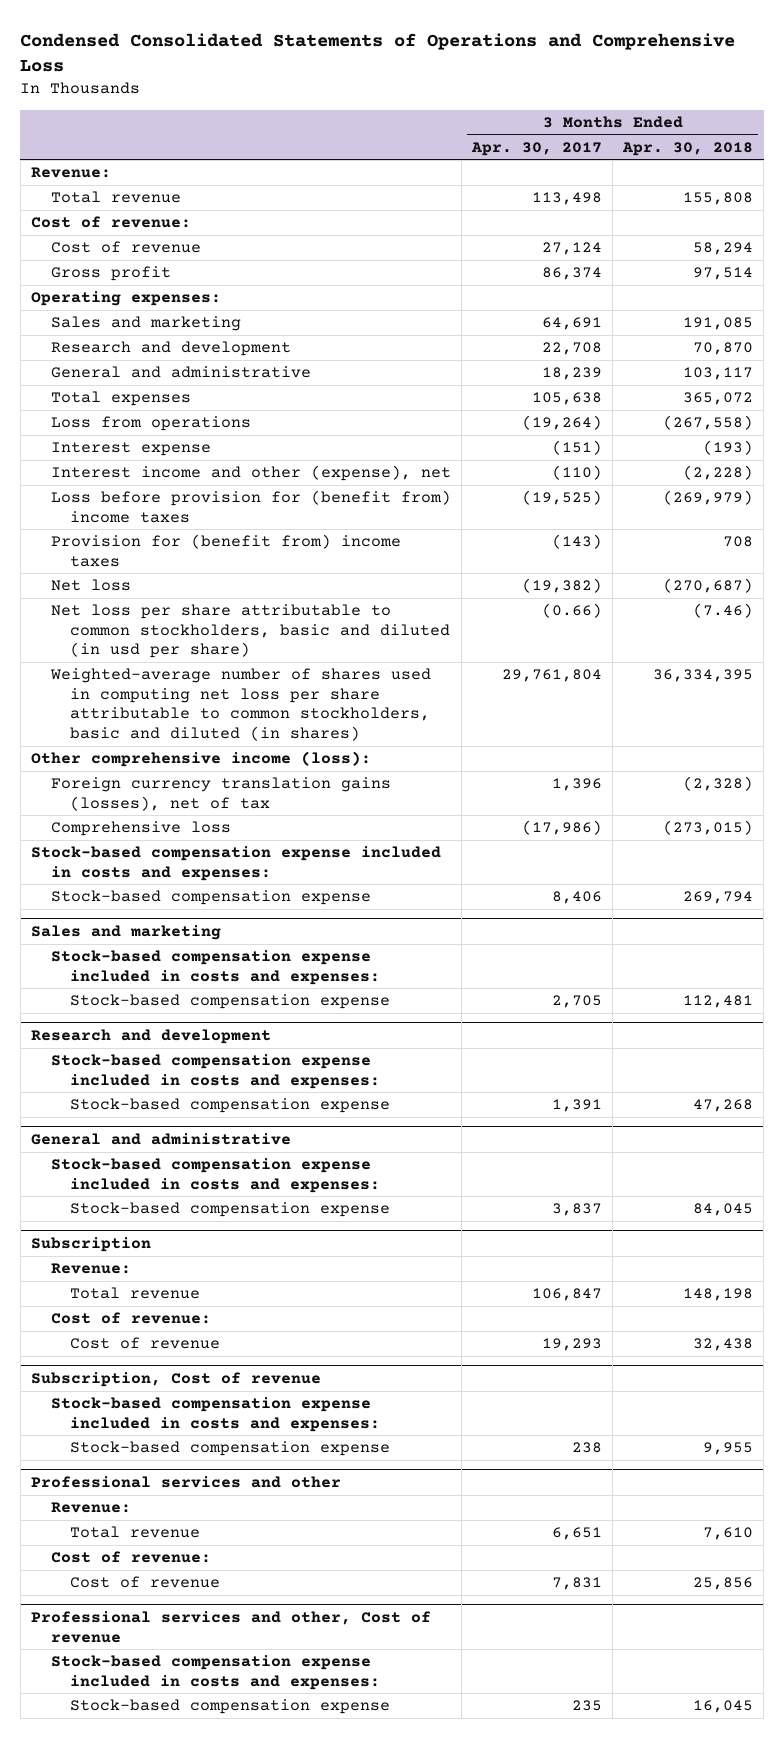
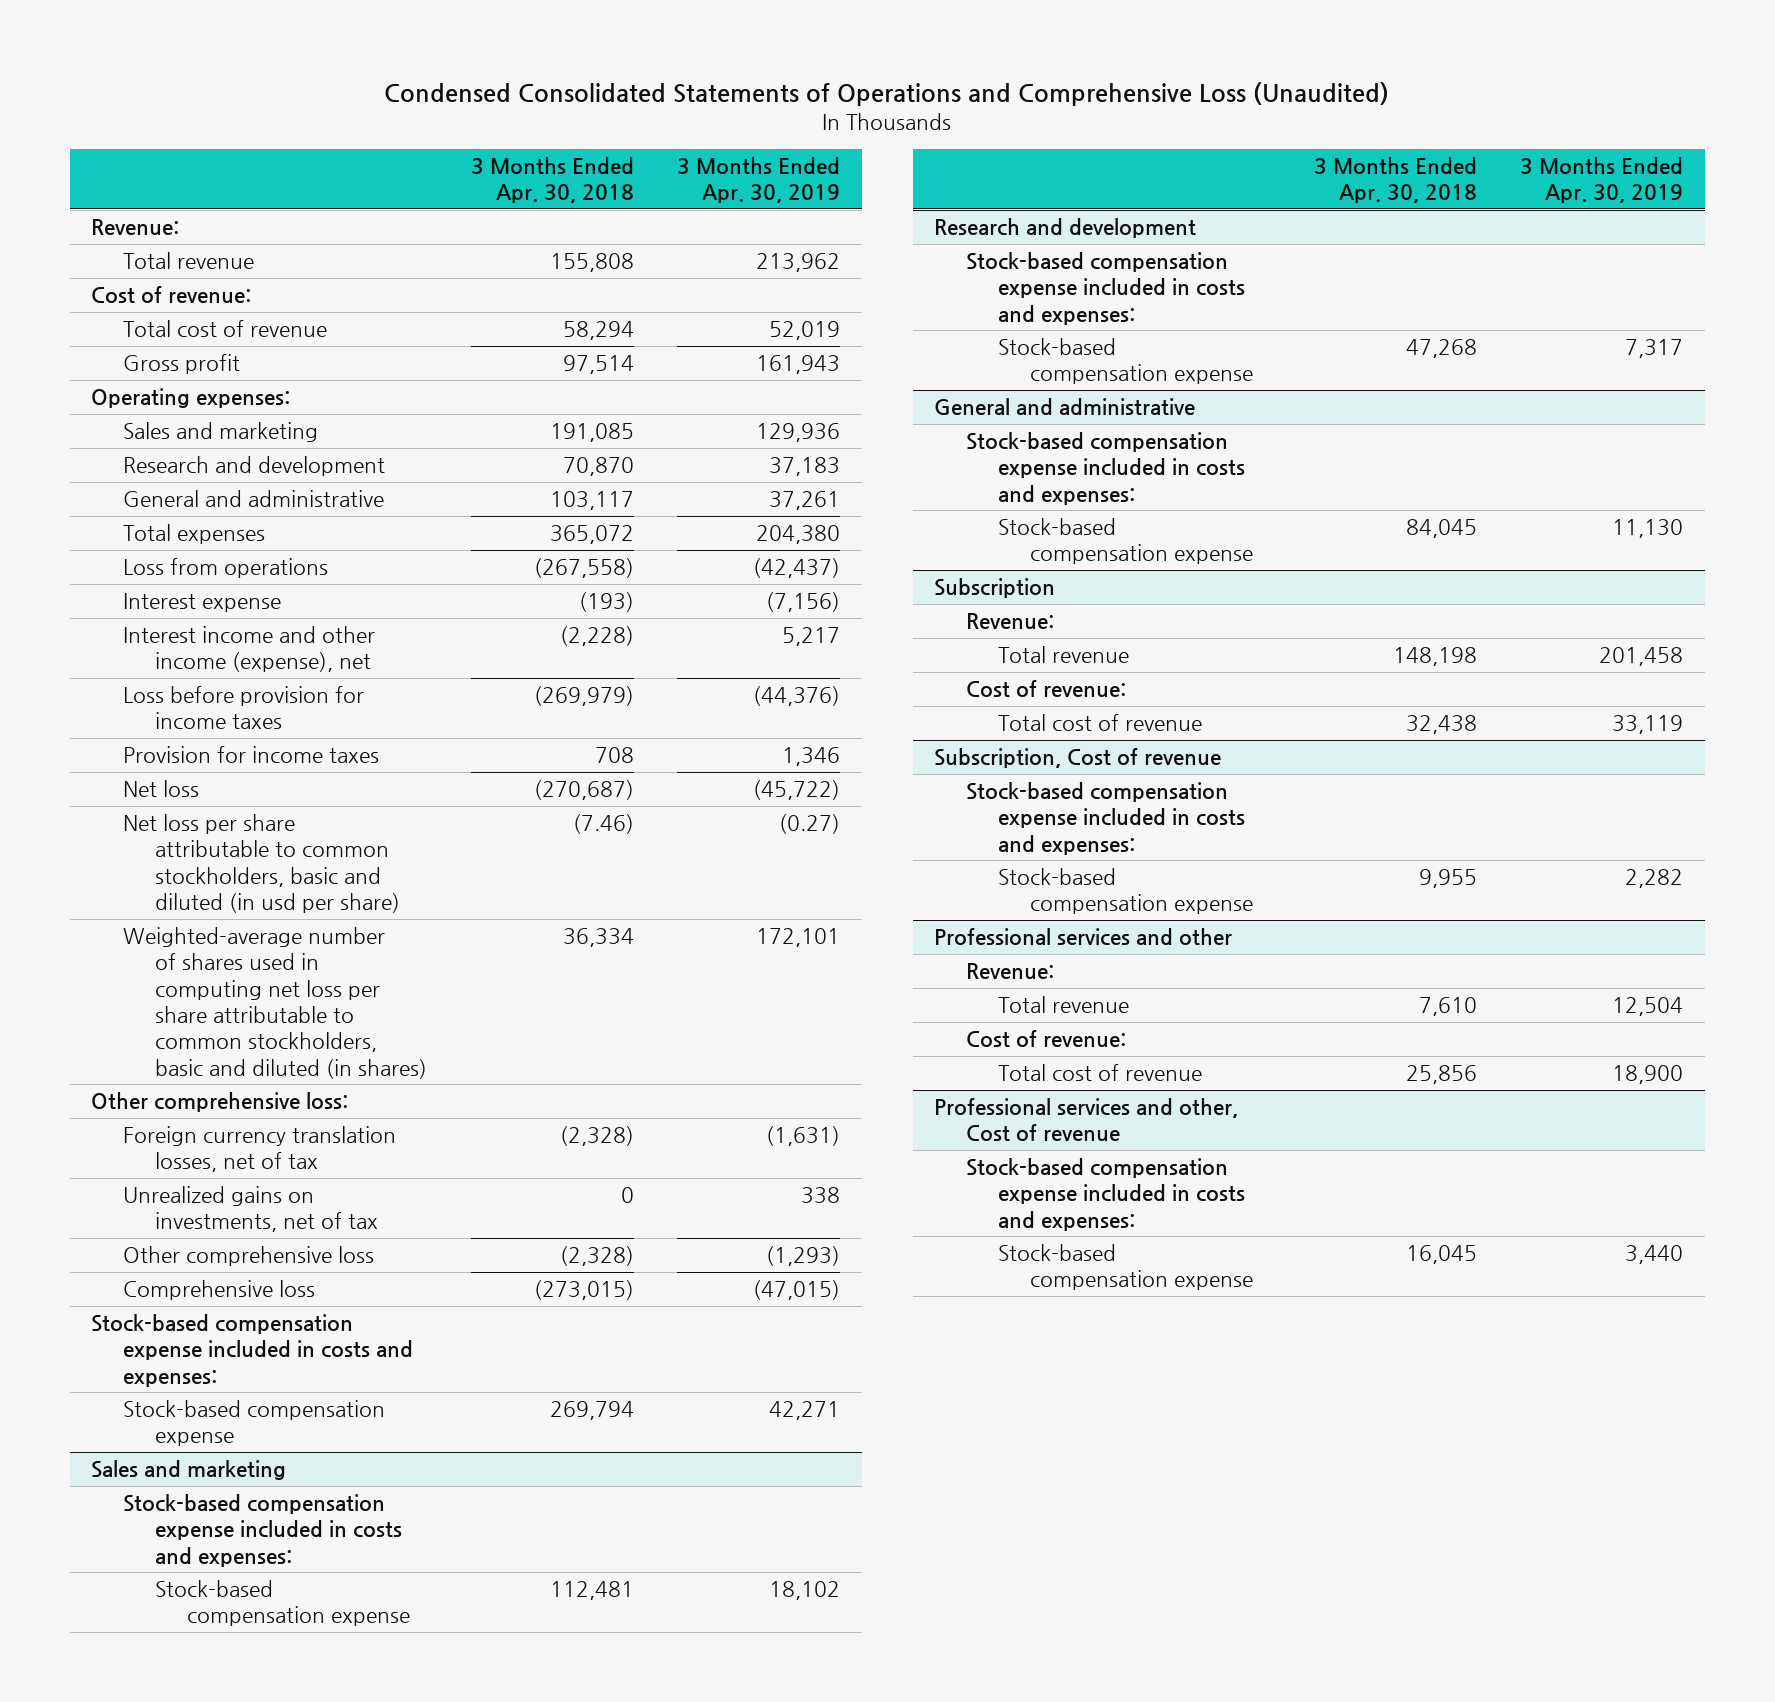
[20,32,736,73] Condensed Consolidated Statements of Operations and Comprehensive Loss -> [384,82,1390,107] Condensed Consolidated Statements of Operations and Comprehensive Loss (Unaudited)
[470,141,602,156] Apr. 30, 2017 -> none
none -> [677,156,841,204] 3 Months Ended Apr. 30, 2019
[50,241,201,254] Cost of revenue -> [123,319,328,337] Total cost of revenue
[50,465,451,482] Interest income and other (expense), net -> [123,625,376,673] Interest income and other income (expense), net
[50,490,451,523] Loss before provision for (benefit from) income taxes -> [123,685,365,730] Loss before provision for income taxes
[50,534,401,567] Provision for (benefit from) income taxes -> [123,745,380,763] Provision for income taxes
[653,669,754,683] 36,334,395 -> [562,927,634,947] 36,334
[31,751,372,768] Other comprehensive income (loss): -> [91,1091,349,1112] Other comprehensive loss:
[50,777,391,811] Foreign currency translation gains (losses), net of tax -> [123,1125,397,1173] Foreign currency translation losses, net of tax
none -> [123,1185,379,1233] Unrealized gains on investments, net of tax
none -> [123,1245,375,1266] Other comprehensive loss
[70,1337,221,1350] Cost of revenue -> [998,713,1203,731] Total cost of revenue
[70,1576,221,1589] Cost of revenue -> [998,1063,1203,1081] Total cost of revenue

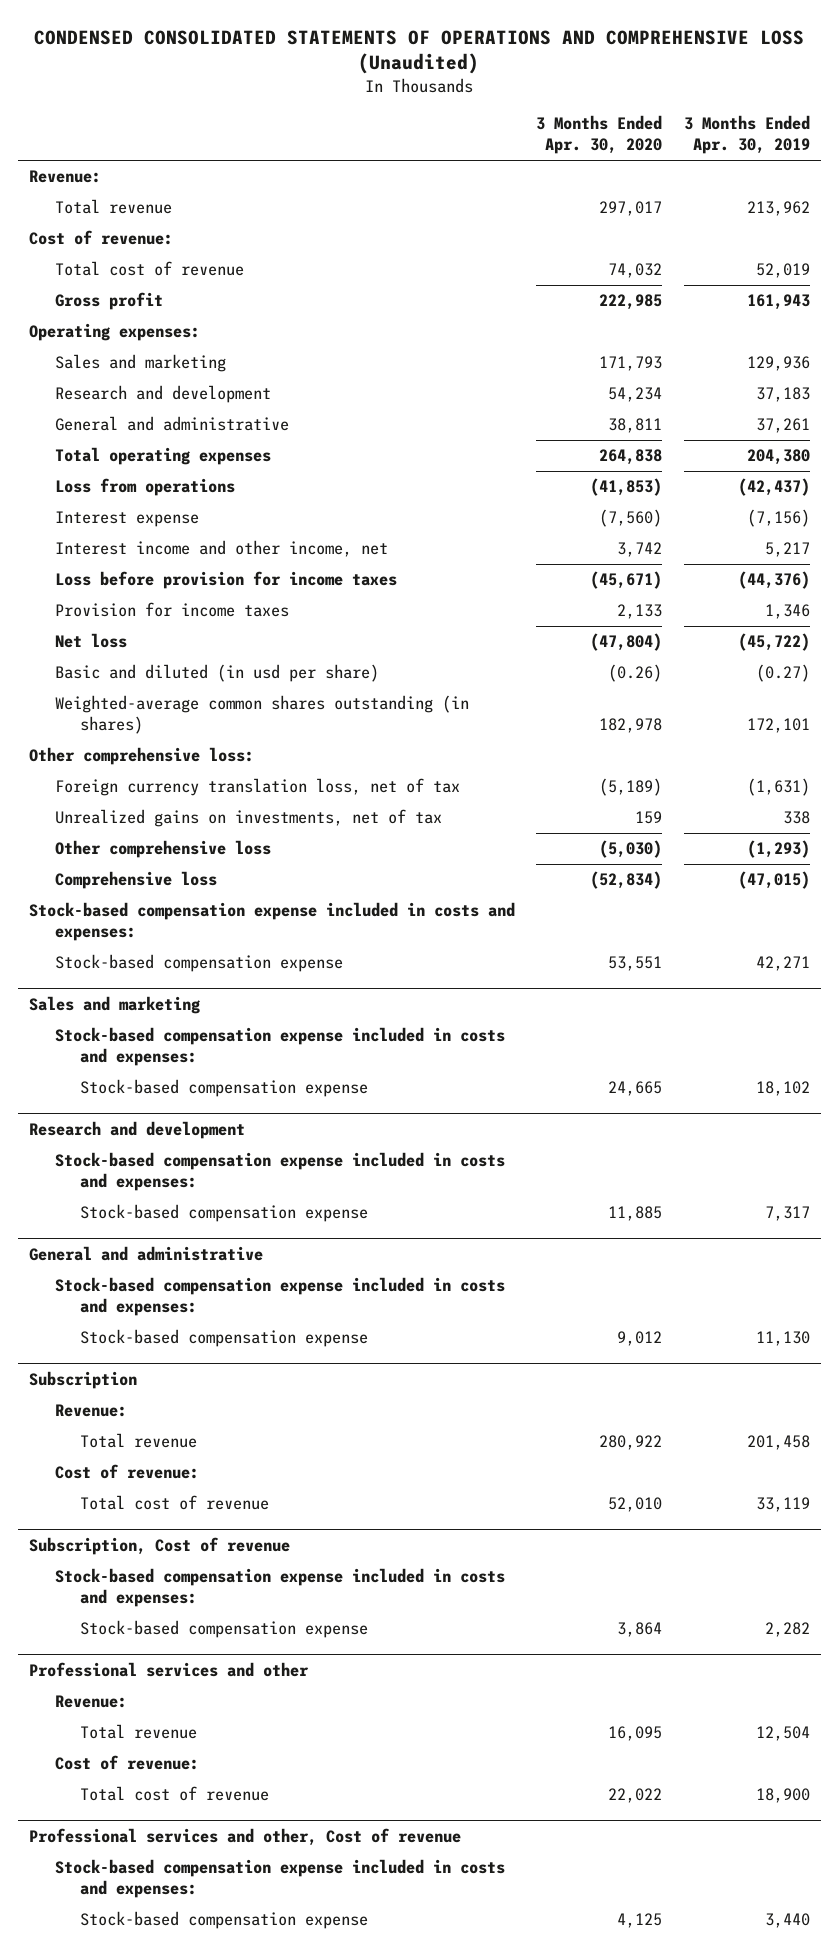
[384,82,1390,107] Condensed Consolidated Statements of Operations and Comprehensive Loss (Unaudited) -> [34,29,805,75] CONDENSED CONSOLIDATED STATEMENTS OF OPERATIONS AND COMPREHENSIVE LOSS (Unaudited)
[470,156,634,204] 3 Months Ended Apr. 30, 2018 -> none
none -> [536,115,663,155] 3 Months Ended Apr. 30, 2020
[123,523,266,544] Total expenses -> [54,447,271,466] Total operating expenses
[123,625,376,673] Interest income and other income (expense), net -> [54,540,388,558] Interest income and other income, net
[123,813,401,913] Net loss per share attributable to common stockholders, basic and diluted (in usd per share) -> [54,664,379,683] Basic and diluted (in usd per share)
[123,926,428,1079] Weighted-average number of shares used in computing net loss per share attributable to common stockholders, basic and diluted (in shares) -> [54,695,469,735] Weighted-average common shares outstanding (in shares)
[123,1125,397,1173] Foreign currency translation losses, net of tax -> [54,778,460,797] Foreign currency translation loss, net of tax

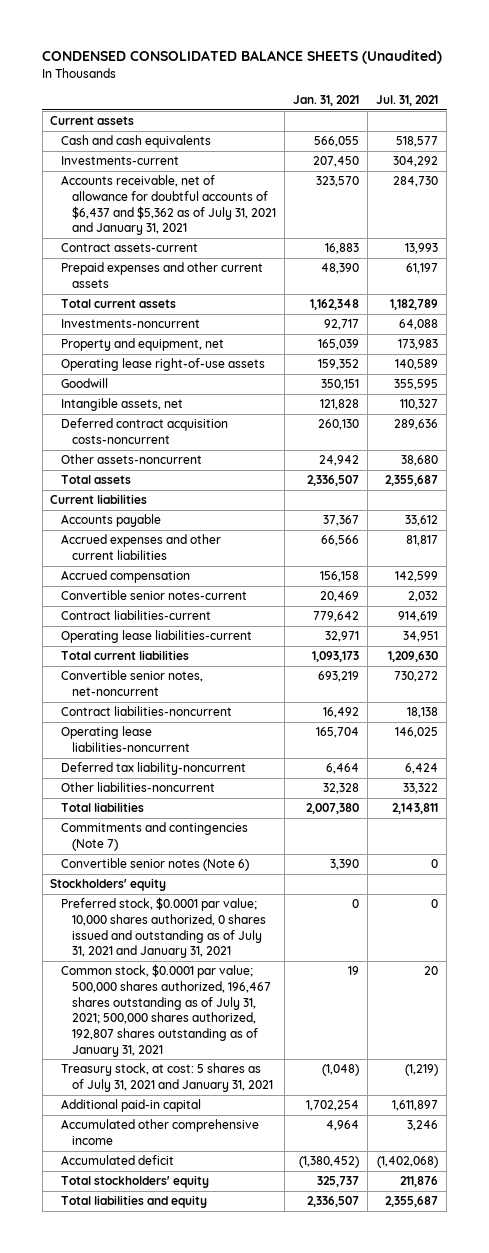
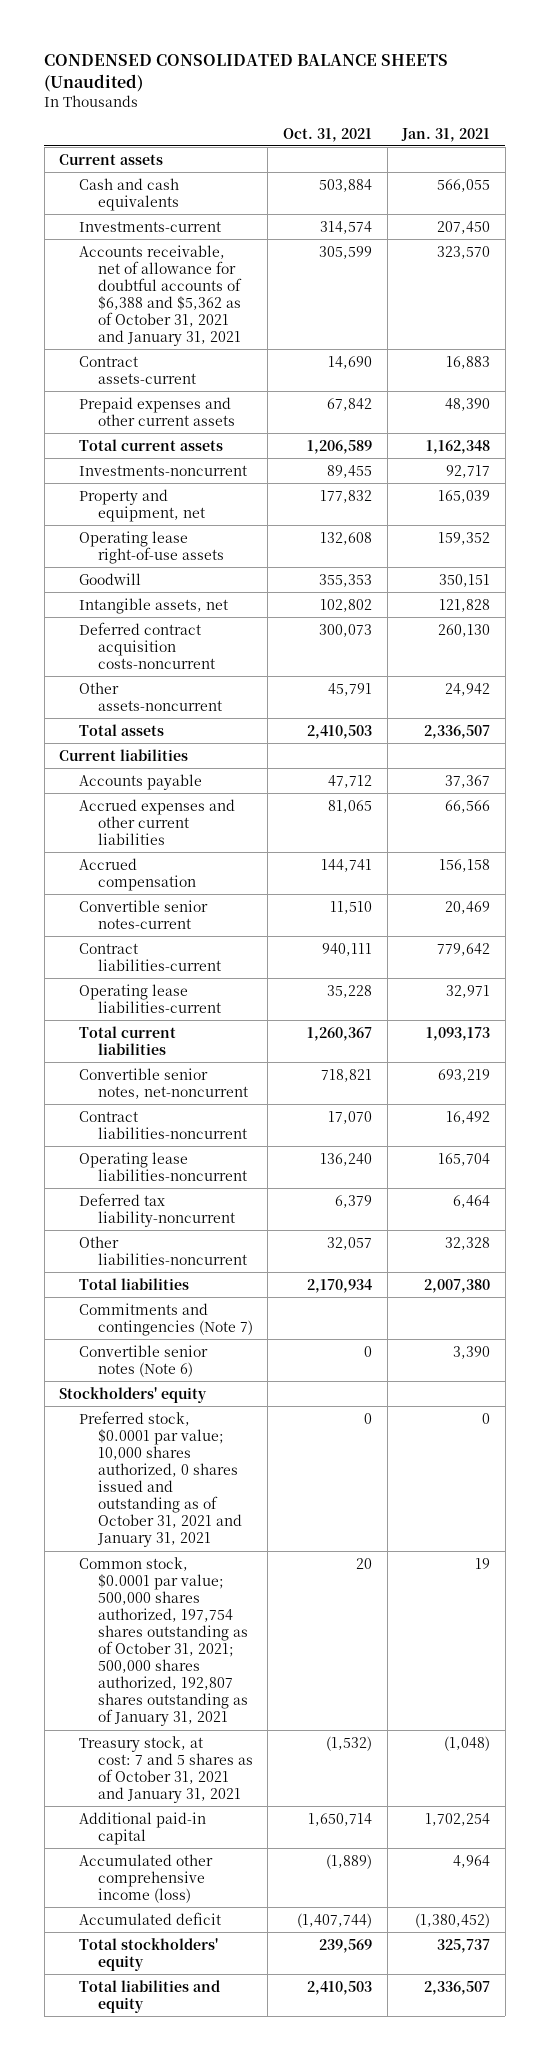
[376,94,439,106] Jul. 31, 2021 -> none
none -> [283,127,373,142] Oct. 31, 2021
[61,175,277,236] Accounts receivable, net of allowance for doubtful accounts of $6,437 and $5,362 as of July 31, 2021 and January 31, 2021 -> [78,244,242,346] Accounts receivable, net of allowance for doubtful accounts of $6,388 and $5,362 as of October 31, 2021 and January 31, 2021
[61,897,267,959] Preferred stock, $0.0001 par value; 10,000 shares authorized, 0 shares issued and outstanding as of July 31, 2021 and January 31, 2021 -> [78,1410,242,1548] Preferred stock, $0.0001 par value; 10,000 shares authorized, 0 shares issued and outstanding as of October 31, 2021 and January 31, 2021
[61,964,272,1057] Common stock, $0.0001 par value; 500,000 shares authorized, 196,467 shares outstanding as of July 31, 2021; 500,000 shares authorized, 192,807 shares outstanding as of January 31, 2021 -> [78,1556,248,1727] Common stock, $0.0001 par value; 500,000 shares authorized, 197,754 shares outstanding as of October 31, 2021; 500,000 shares authorized, 192,807 shares outstanding as of January 31, 2021
[61,1063,274,1092] Treasury stock, at cost: 5 shares as of July 31, 2021 and January 31, 2021 -> [78,1735,253,1803] Treasury stock, at cost: 7 and 5 shares as of October 31, 2021 and January 31, 2021
[61,1119,260,1145] Accumulated other comprehensive income -> [78,1853,213,1903] Accumulated other comprehensive income (loss)

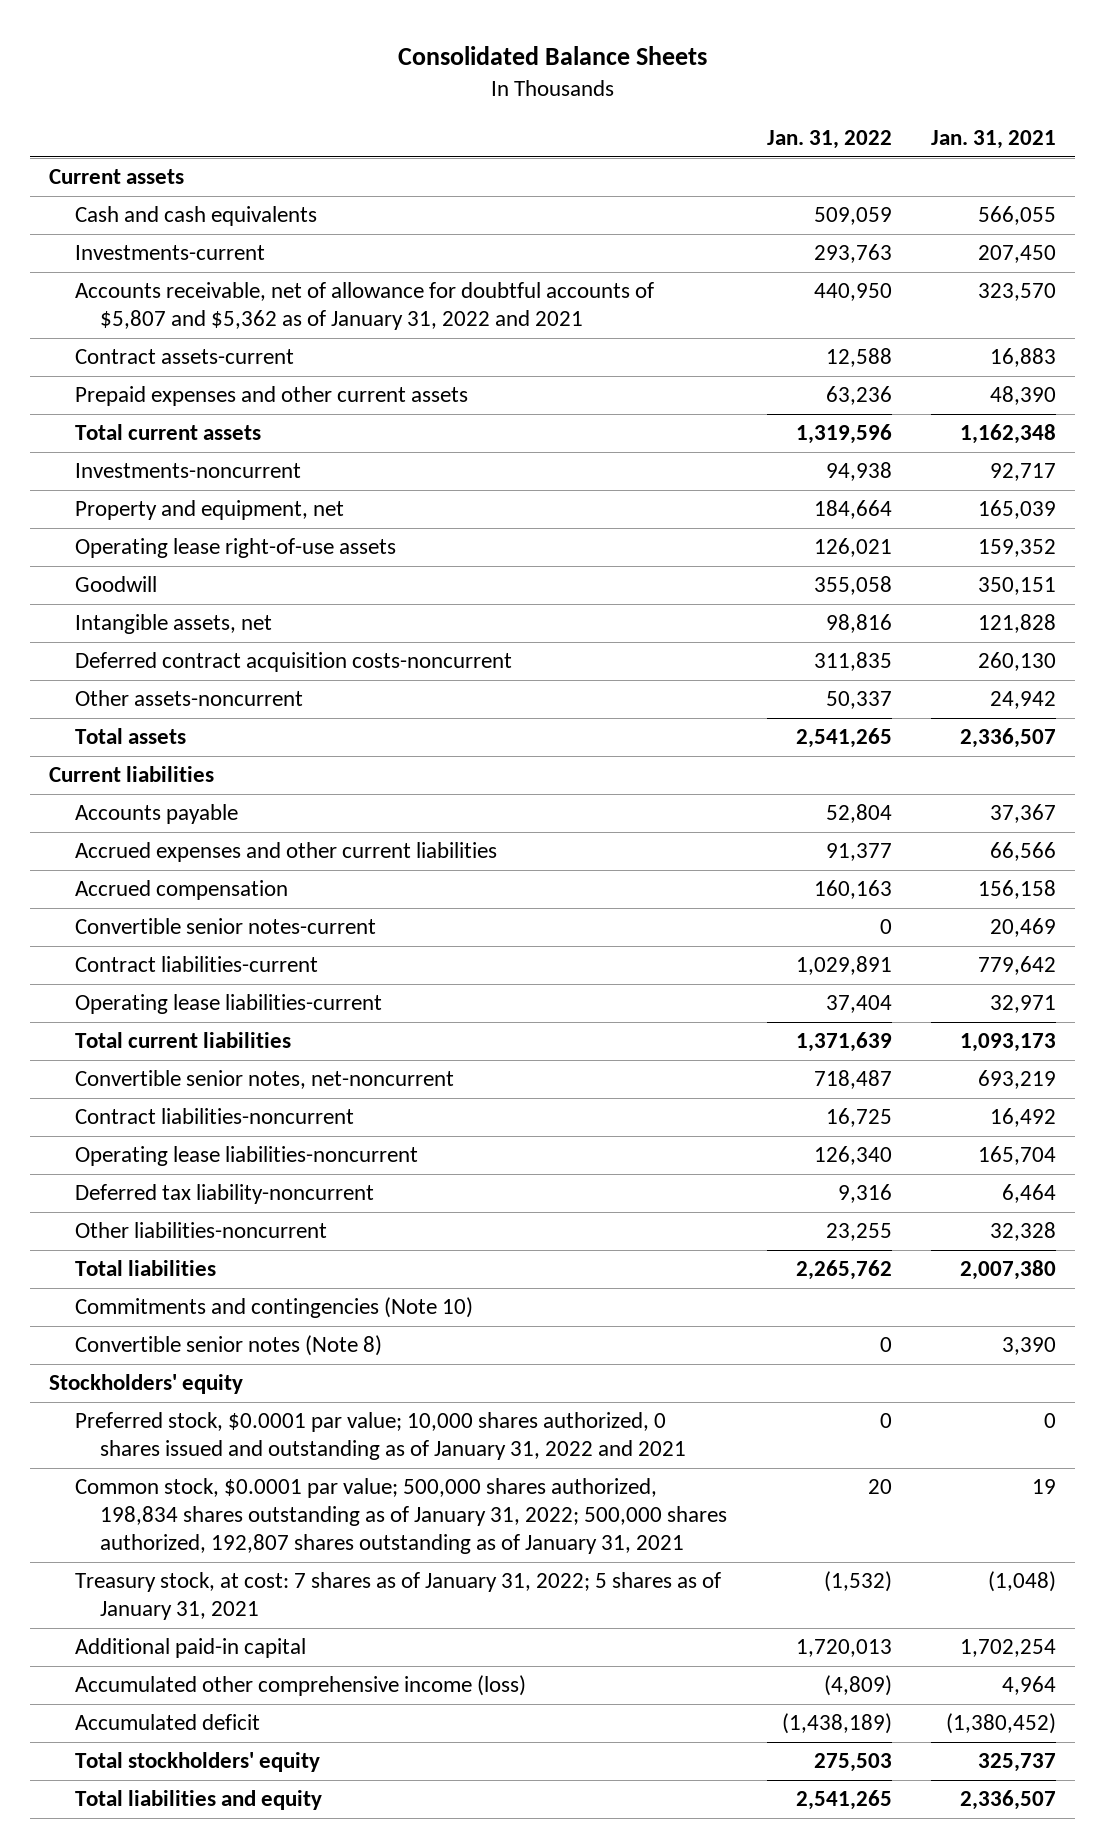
[44,54,449,92] CONDENSED CONSOLIDATED BALANCE SHEETS (Unaudited) -> [397,46,707,66] Consolidated Balance Sheets
[283,127,373,142] Oct. 31, 2021 -> none
none -> [766,130,892,150] Jan. 31, 2022
[78,244,242,346] Accounts receivable, net of allowance for doubtful accounts of $6,388 and $5,362 as of October 31, 2021 and January 31, 2021 -> [74,282,654,331] Accounts receivable, net of allowance for doubtful accounts of $5,807 and $5,362 as of January 31, 2022 and 2021
[78,1302,253,1336] Commitments and contingencies (Note 7) -> [74,1297,473,1319] Commitments and contingencies (Note 10)
[78,1344,208,1377] Convertible senior notes (Note 6) -> [74,1335,382,1357] Convertible senior notes (Note 8)
[78,1410,242,1548] Preferred stock, $0.0001 par value; 10,000 shares authorized, 0 shares issued and outstanding as of October 31, 2021 and January 31, 2021 -> [74,1412,687,1461] Preferred stock, $0.0001 par value; 10,000 shares authorized, 0 shares issued and outstanding as of January 31, 2022 and 2021
[78,1556,248,1727] Common stock, $0.0001 par value; 500,000 shares authorized, 197,754 shares outstanding as of October 31, 2021; 500,000 shares authorized, 192,807 shares outstanding as of January 31, 2021 -> [74,1478,728,1555] Common stock, $0.0001 par value; 500,000 shares authorized, 198,834 shares outstanding as of January 31, 2022; 500,000 shares authorized, 192,807 shares outstanding as of January 31, 2021
[78,1735,253,1803] Treasury stock, at cost: 7 and 5 shares as of October 31, 2021 and January 31, 2021 -> [74,1572,721,1621] Treasury stock, at cost: 7 shares as of January 31, 2022; 5 shares as of January 31, 2021

